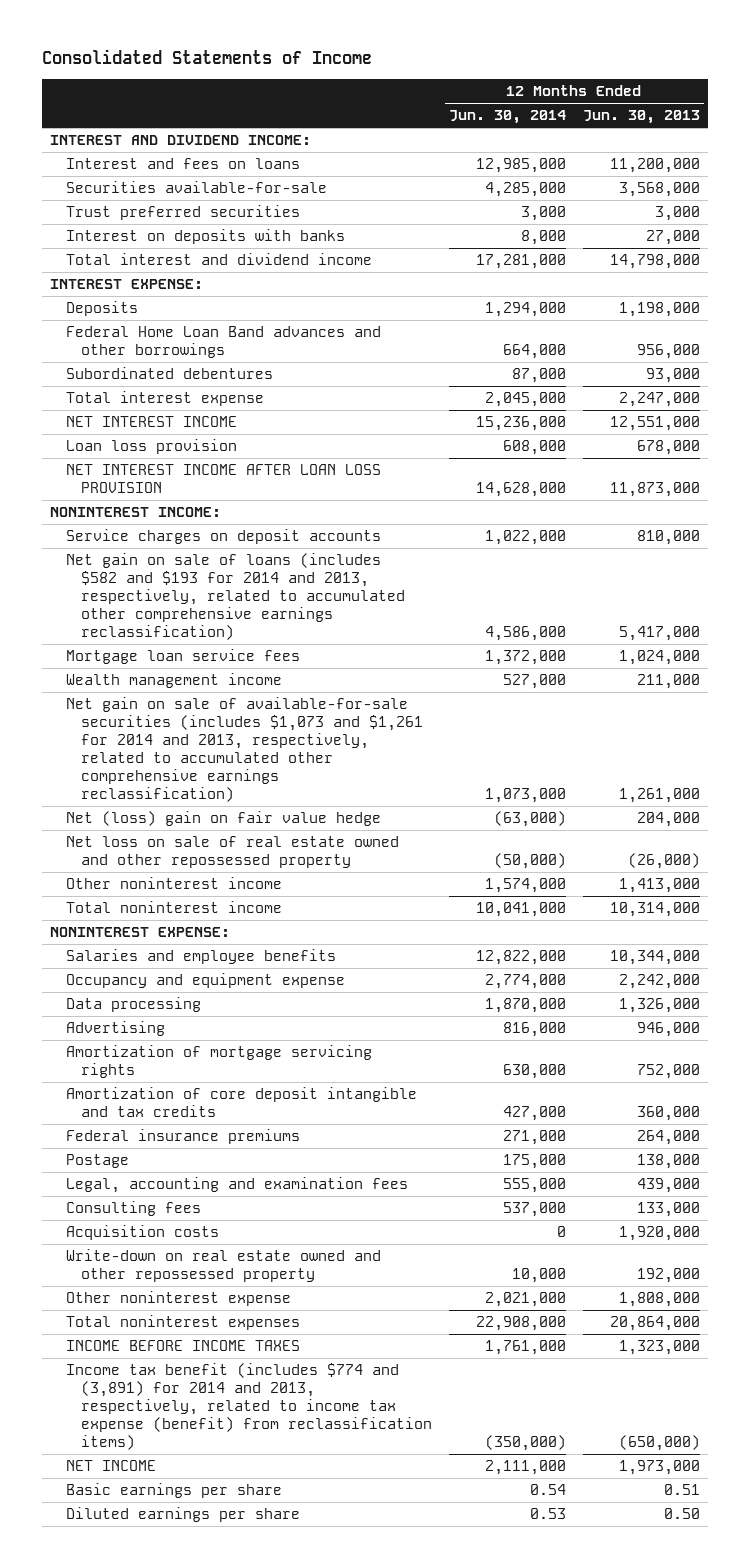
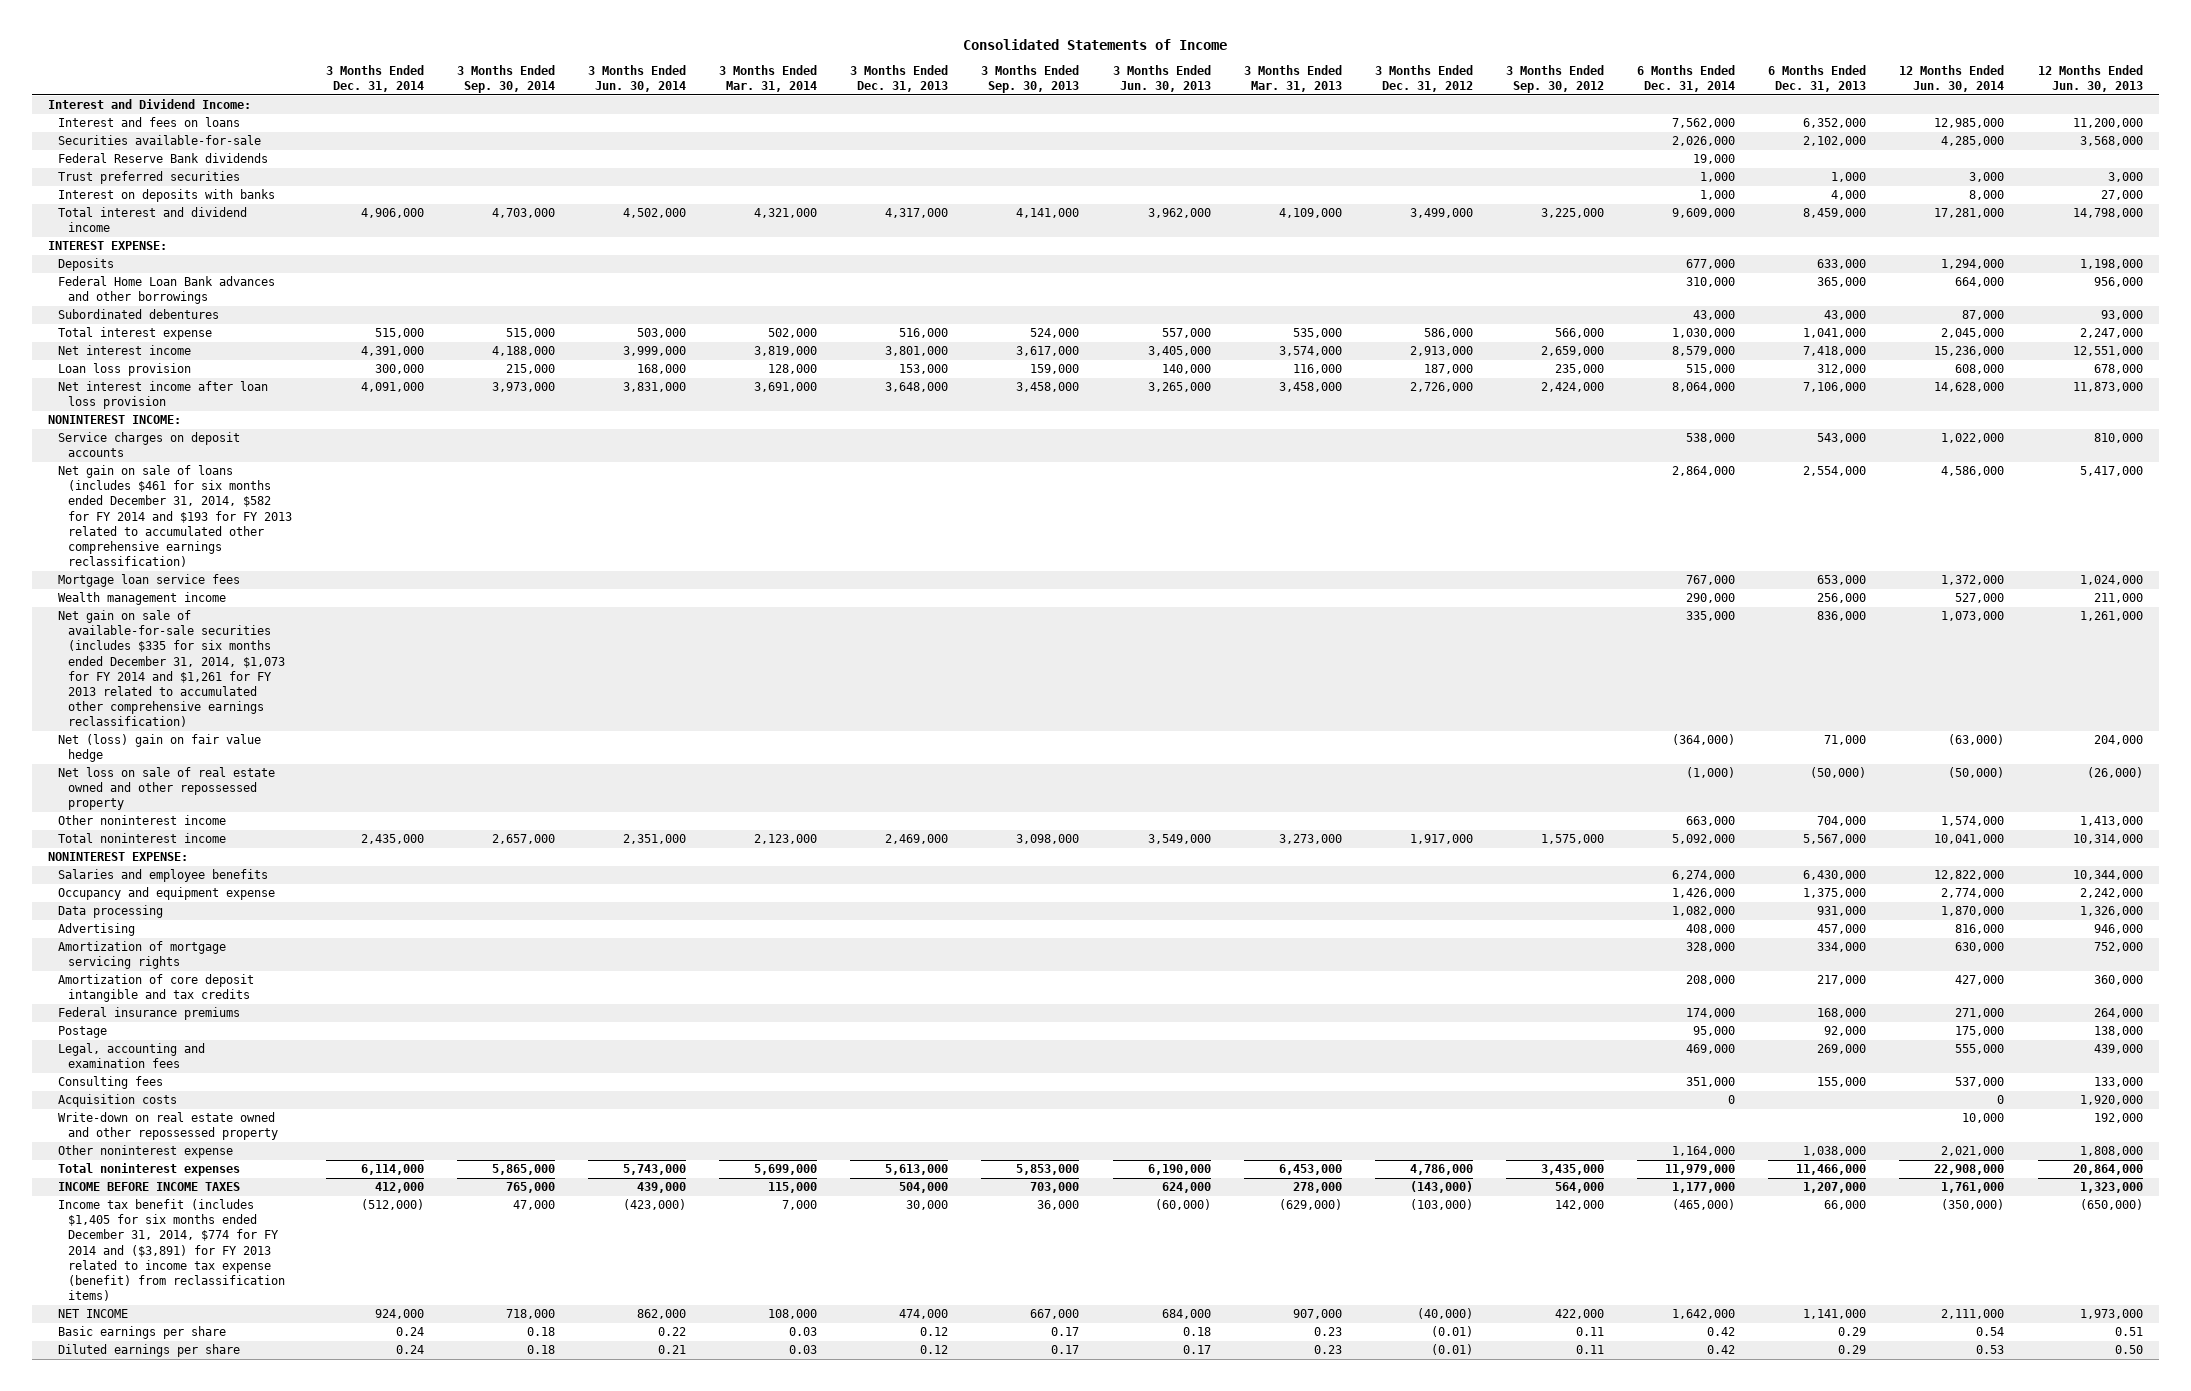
none -> [325,64,424,92] 3 Months Ended Dec. 31, 2014
none -> [456,64,555,93] 3 Months Ended Sep. 30, 2014
none -> [587,64,686,92] 3 Months Ended Jun. 30, 2014
none -> [719,64,818,92] 3 Months Ended Mar. 31, 2014
none -> [850,64,949,92] 3 Months Ended Dec. 31, 2013
none -> [981,64,1080,93] 3 Months Ended Sep. 30, 2013
none -> [1112,64,1211,92] 3 Months Ended Jun. 30, 2013
none -> [1243,64,1342,92] 3 Months Ended Mar. 31, 2013
none -> [1374,64,1473,92] 3 Months Ended Dec. 31, 2012
none -> [1506,64,1605,93] 3 Months Ended Sep. 30, 2012
none -> [1637,64,1736,92] 6 Months Ended Dec. 31, 2014
none -> [1768,64,1867,92] 6 Months Ended Dec. 31, 2013
[50,135,312,146] INTEREST AND DIVIDEND INCOME: -> [48,99,252,110] Interest and Dividend Income:
none -> [58,153,269,164] Federal Reserve Bank dividends
[65,326,381,359] Federal Home Loan Band advances and other borrowings -> [58,276,276,305] Federal Home Loan Bank advances and other borrowings
[65,416,237,428] NET INTEREST INCOME -> [58,345,192,356] Net interest income
[65,464,381,494] NET INTEREST INCOME AFTER LOAN LOSS PROVISION -> [58,381,269,410] Net interest income after loan loss provision
[65,553,406,640] Net gain on sale of loans (includes $582 and $193 for 2014 and 2013, respectively, related to accumulated other comprehensive earnings reclassification) -> [58,465,293,567] Net gain on sale of loans (includes $461 for six months ended December 31, 2014, $582 for FY 2014 and $193 for FY 2013 related to accumulated other comprehensive earnings reclassification)
[65,697,424,802] Net gain on sale of available-for-sale securities (includes $1,073 and $1,261 for 2014 and 2013, respectively, related to accumulated other comprehensive earnings reclassification) -> [58,610,286,727] Net gain on sale of available-for-sale securities (includes $335 for six months ended December 31, 2014, $1,073 for FY 2014 and $1,261 for FY 2013 related to accumulated other comprehensive earnings reclassification)
[65,1363,433,1450] Income tax benefit (includes $774 and (3,891) for 2014 and 2013, respectively, related to income tax expense (benefit) from reclassification items) -> [58,1199,286,1301] Income tax benefit (includes $1,405 for six months ended December 31, 2014, $774 for FY 2014 and ($3,891) for FY 2013 related to income tax expense (benefit) from reclassification items)

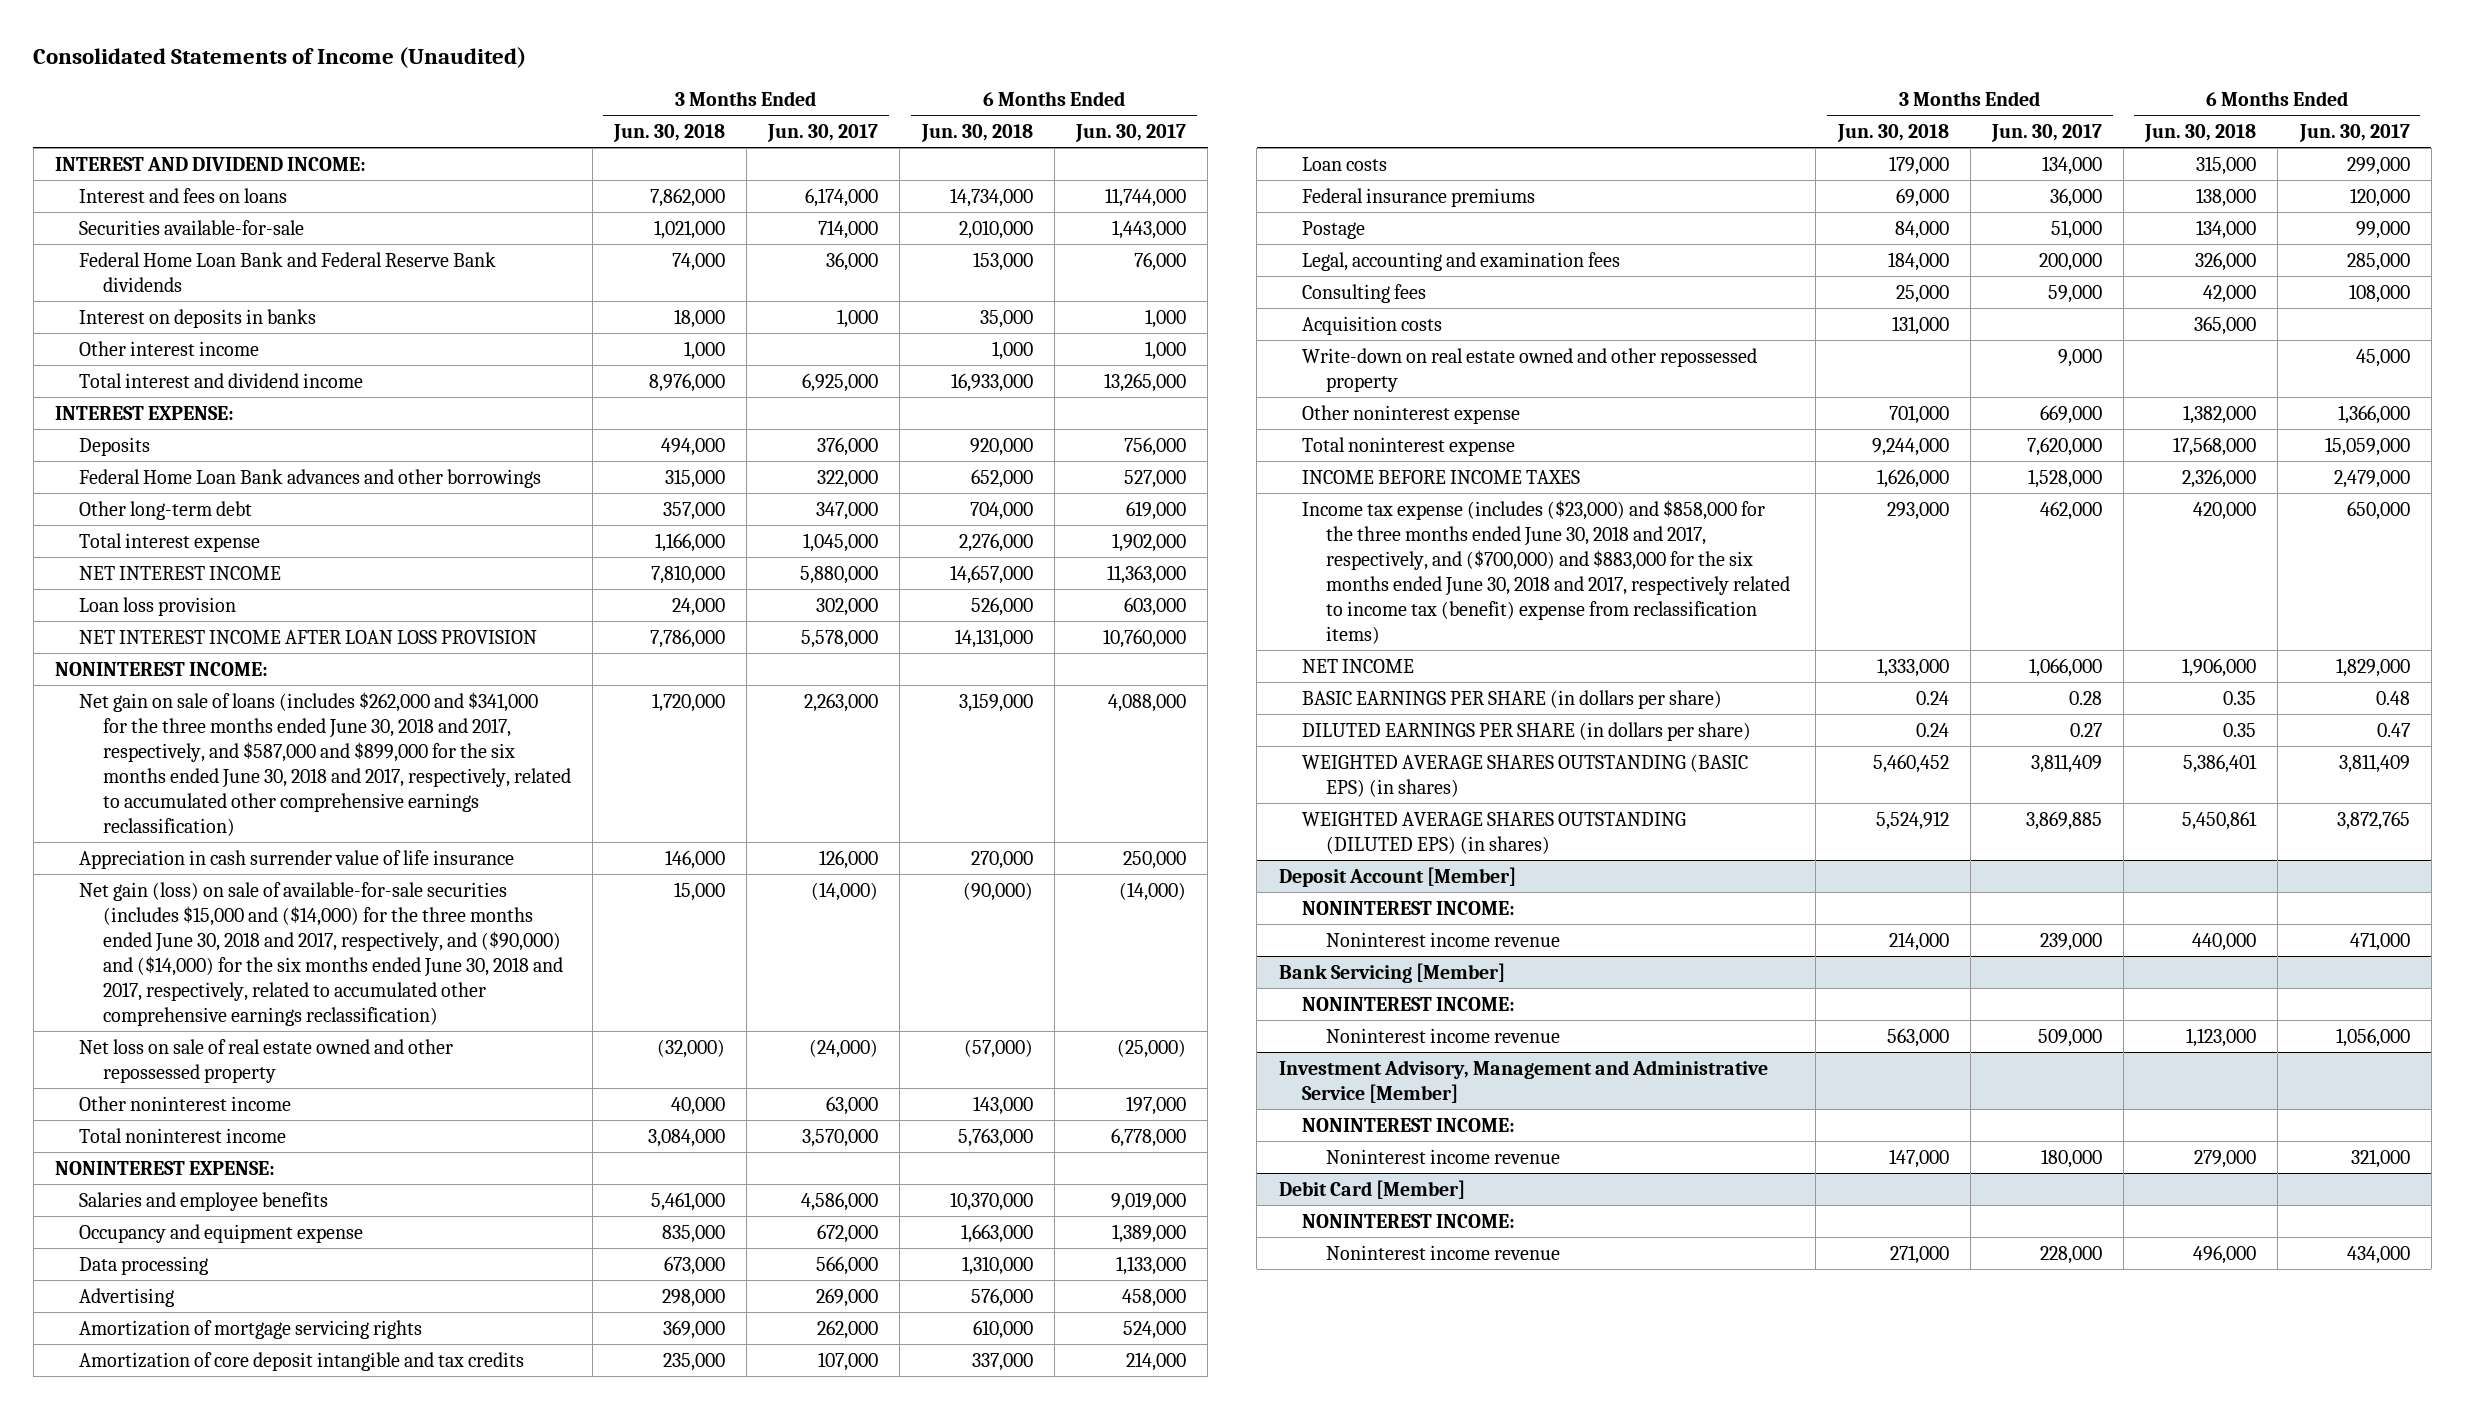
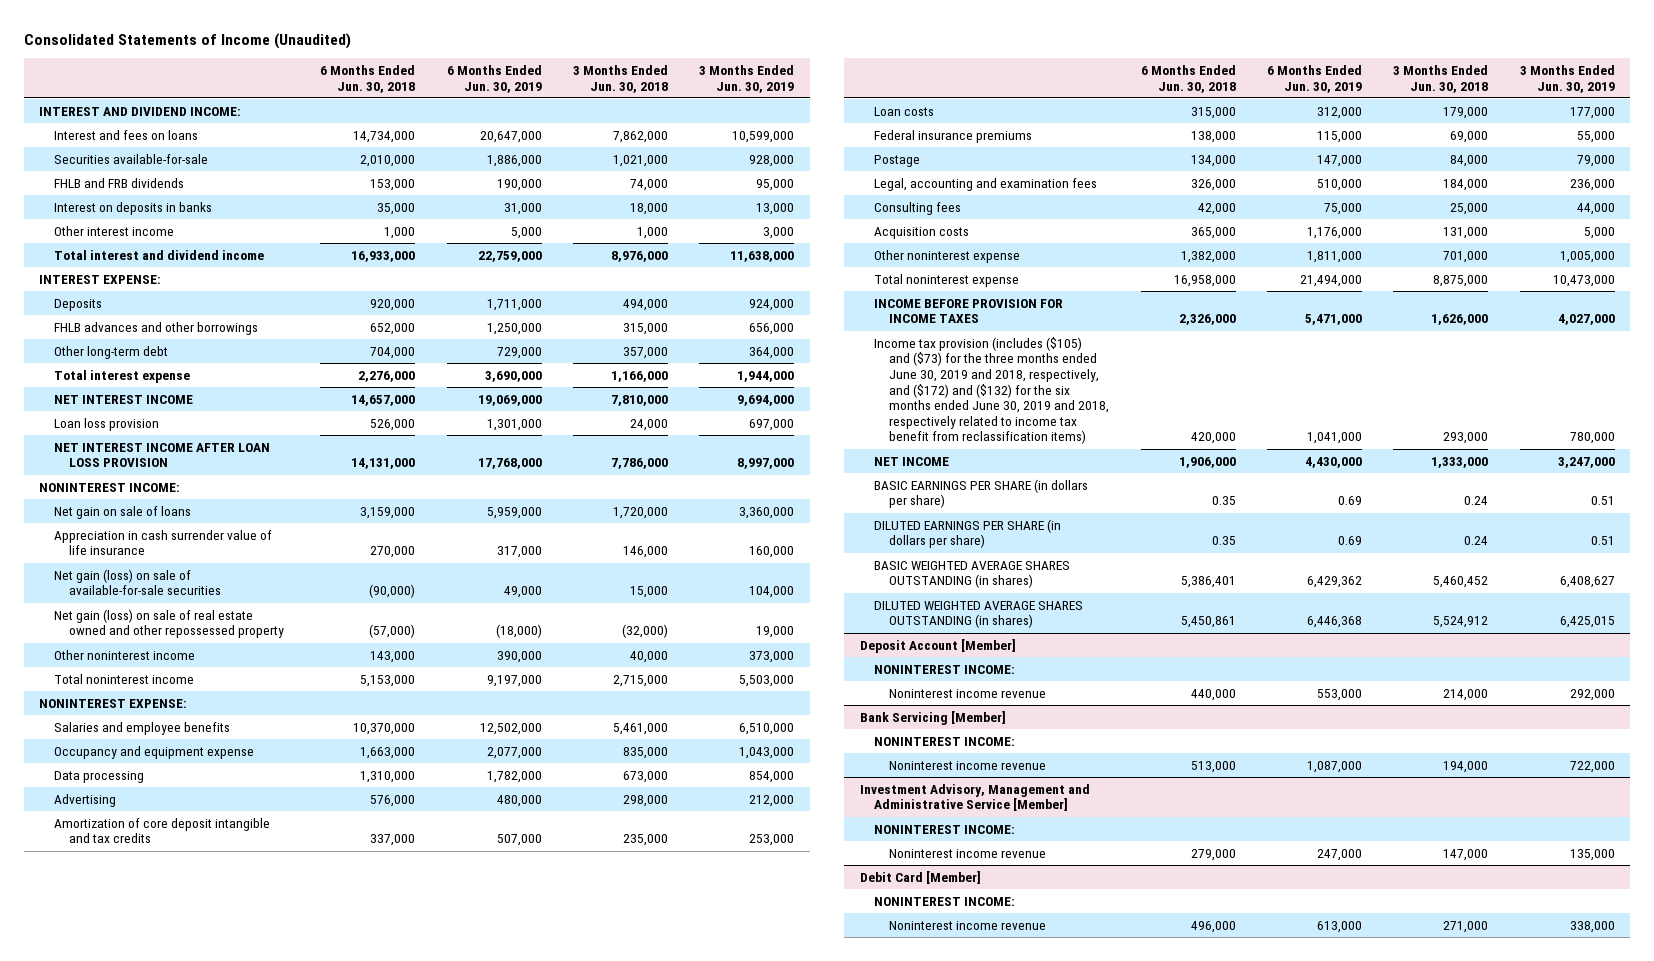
[767,123,879,142] Jun. 30, 2017 -> none
[1074,123,1186,142] Jun. 30, 2017 -> none
none -> [446,64,542,93] 6 Months Ended Jun. 30, 2019
none -> [699,64,795,93] 3 Months Ended Jun. 30, 2019
[78,251,496,292] Federal Home Loan Bank and Federal Reserve Bank dividends -> [54,177,185,188] FHLB and FRB dividends
[78,468,541,488] Federal Home Loan Bank advances and other borrowings -> [54,321,259,335] FHLB advances and other borrowings
[78,691,571,837] Net gain on sale of loans (includes $262,000 and $341,000 for the three months ended June 30, 2018 and 2017, respectively, and $587,000 and $899,000 for the six months ended June 30, 2018 and 2017, respectively, related to accumulated other comprehensive earnings reclassification) -> [54,505,192,519] Net gain on sale of loans
[78,881,563,1027] Net gain (loss) on sale of available-for-sale securities (includes $15,000 and ($14,000) for the three months ended June 30, 2018 and 2017, respectively, and ($90,000) and ($14,000) for the six months ended June 30, 2018 and 2017, respectively, related to accumulated other comprehensive earnings reclassification) -> [54,568,222,596] Net gain (loss) on sale of available-for-sale securities
[78,1038,453,1083] Net loss on sale of real estate owned and other repossessed property -> [54,608,285,639] Net gain (loss) on sale of real estate owned and other repossessed property
[647,1128,725,1147] 3,084,000 -> [613,674,669,687] 2,715,000
[957,1127,1033,1147] 5,763,000 -> [360,674,416,687] 5,153,000
[78,1319,422,1339] Amortization of mortgage servicing rights -> none
[1302,347,1758,392] Write-down on real estate owned and other repossessed property -> none
[1871,437,1949,456] 9,244,000 -> [1433,274,1489,287] 8,875,000
[2173,436,2257,456] 17,568,000 -> [1173,274,1236,287] 16,958,000
[1302,469,1581,484] INCOME BEFORE INCOME TAXES -> [874,298,1064,324] INCOME BEFORE PROVISION FOR INCOME TAXES
[1302,499,1791,645] Income tax expense (includes ($23,000) and $858,000 for the three months ended June 30, 2018 and 2017, respectively, and ($700,000) and $883,000 for the six months ended June 30, 2018 and 2017, respectively related to income tax (benefit) expense from reclassification items) -> [874,336,1110,445] Income tax provision (includes ($105) and ($73) for the three months ended June 30, 2019 and 2018, respectively, and ($172) and ($132) for the six months ended June 30, 2019 and 2018, respectively related to income tax benefit from reclassification items)
[1302,753,1749,797] WEIGHTED AVERAGE SHARES OUTSTANDING (BASIC EPS) (in shares) -> [874,560,1071,589] BASIC WEIGHTED AVERAGE SHARES OUTSTANDING (in shares)
[1302,811,1687,854] WEIGHTED AVERAGE SHARES OUTSTANDING (DILUTED EPS) (in shares) -> [874,600,1084,629] DILUTED WEIGHTED AVERAGE SHARES OUTSTANDING (in shares)
[1886,1027,1949,1047] 563,000 -> [1443,760,1489,773] 194,000
[2186,1027,2257,1047] 1,123,000 -> [1190,760,1236,773] 513,000

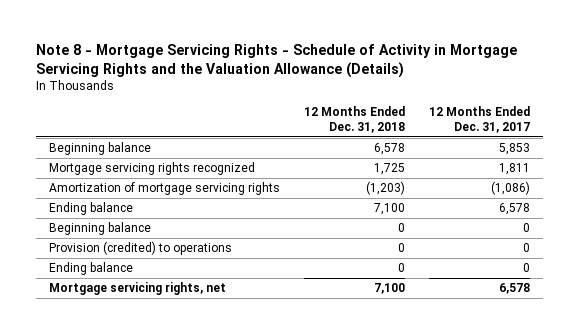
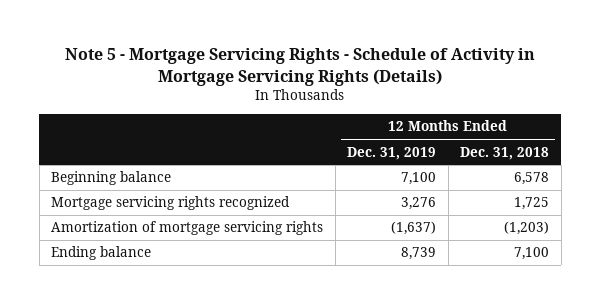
[36,44,518,78] Note 8 - Mortgage Servicing Rights - Schedule of Activity in Mortgage Servicing Rights and the Valuation Allowance (Details) -> [65,48,536,86] Note 5 - Mortgage Servicing Rights - Schedule of Activity in Mortgage Servicing Rights (Details)
[429,106,531,134] 12 Months Ended Dec. 31, 2017 -> none
none -> [347,146,437,160] Dec. 31, 2019
[48,222,151,236] Beginning balance -> none
[48,241,232,256] Provision (credited) to operations -> none
[48,262,133,276] Ending balance -> none
[48,282,226,296] Mortgage servicing rights, net -> none

